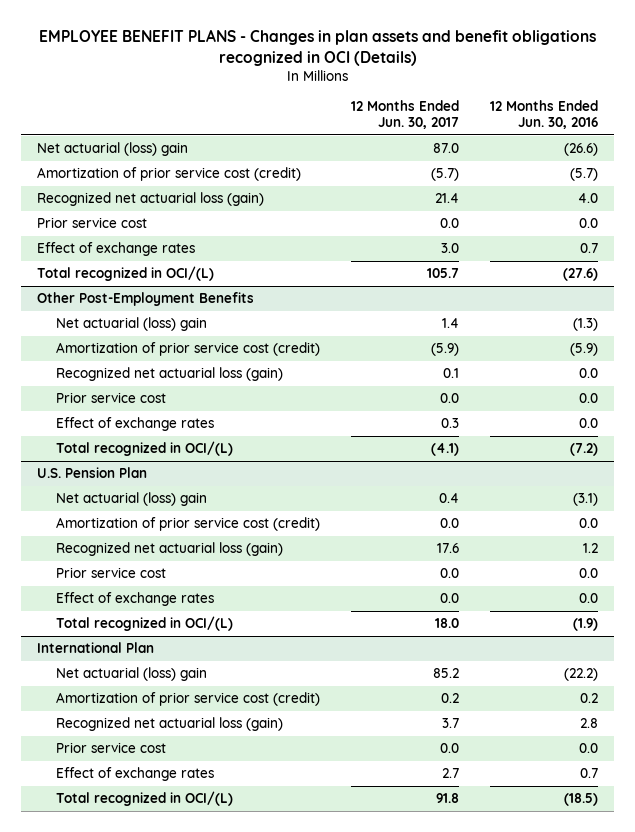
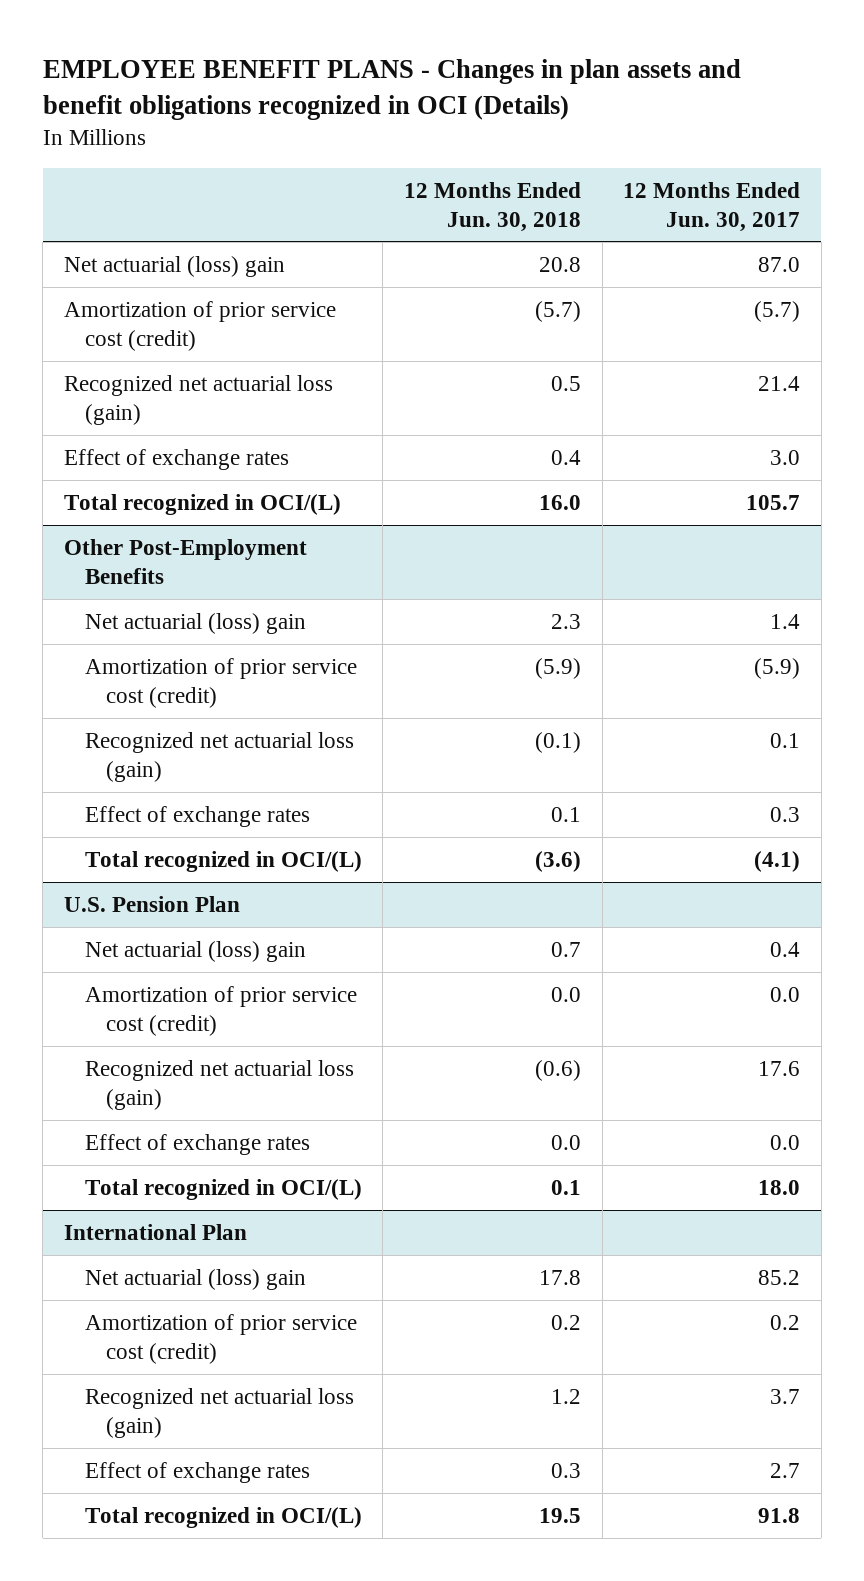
[490,100,599,129] 12 Months Ended Jun. 30, 2016 -> none
none -> [404,181,582,232] 12 Months Ended Jun. 30, 2018
[36,217,147,229] Prior service cost -> none
[55,392,166,404] Prior service cost -> none
[55,567,166,579] Prior service cost -> none
[55,742,166,754] Prior service cost -> none

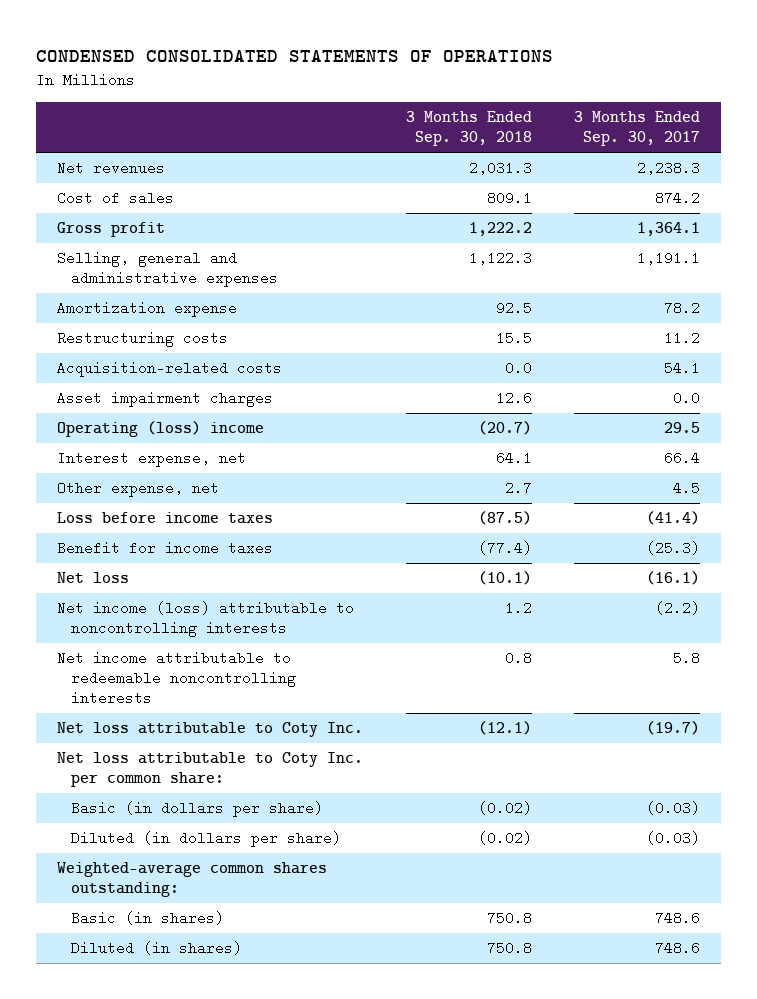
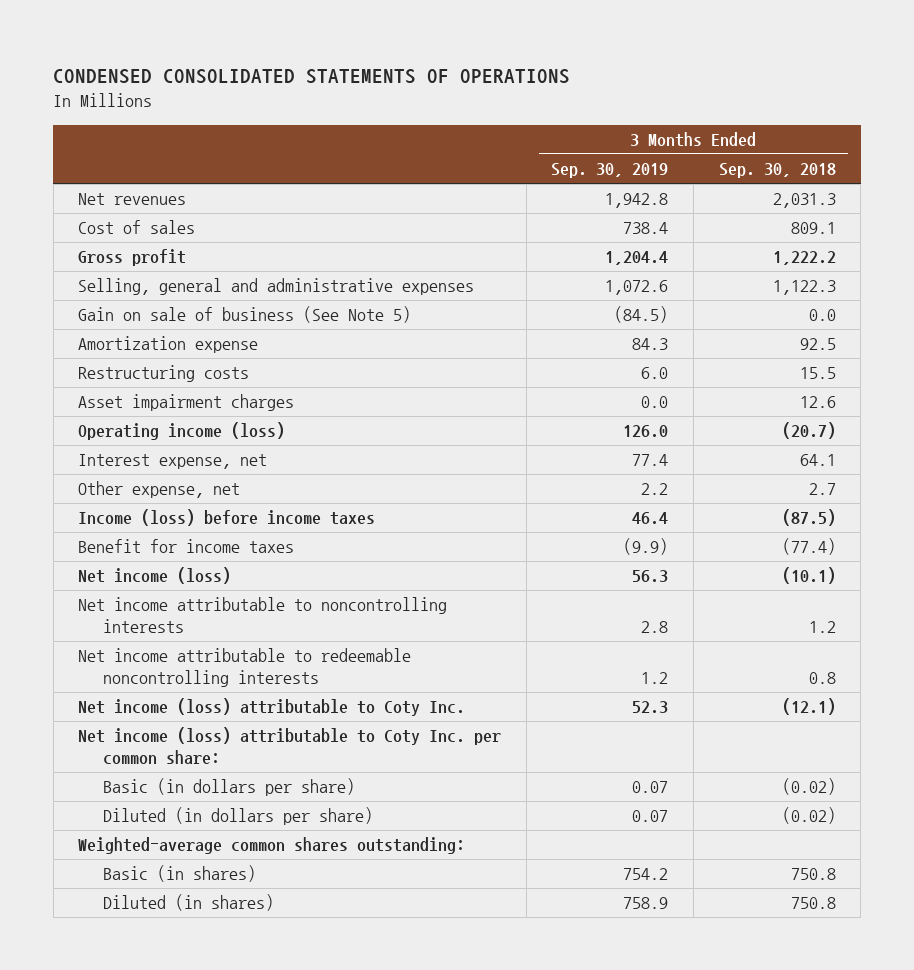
[574,111,701,147] 3 Months Ended Sep. 30, 2017 -> none
none -> [551,163,669,179] Sep. 30, 2019
none -> [78,306,412,324] Gain on sale of business (See Note 5)
[57,361,283,378] Acquisition-related costs -> none
[57,421,265,438] Operating (loss) income -> [78,422,286,441] Operating income (loss)
[57,512,274,525] Loss before income taxes -> [78,509,376,527] Income (loss) before income taxes
[57,572,130,584] Net loss -> [78,567,232,585] Net income (loss)
[57,601,355,638] Net income (loss) attributable to noncontrolling interests -> [78,597,448,634] Net income attributable to noncontrolling interests
[57,722,364,738] Net loss attributable to Coty Inc. -> [78,698,466,717] Net income (loss) attributable to Coty Inc.
[57,752,364,788] Net loss attributable to Coty Inc. per common share: -> [78,727,502,766] Net income (loss) attributable to Coty Inc. per common share:

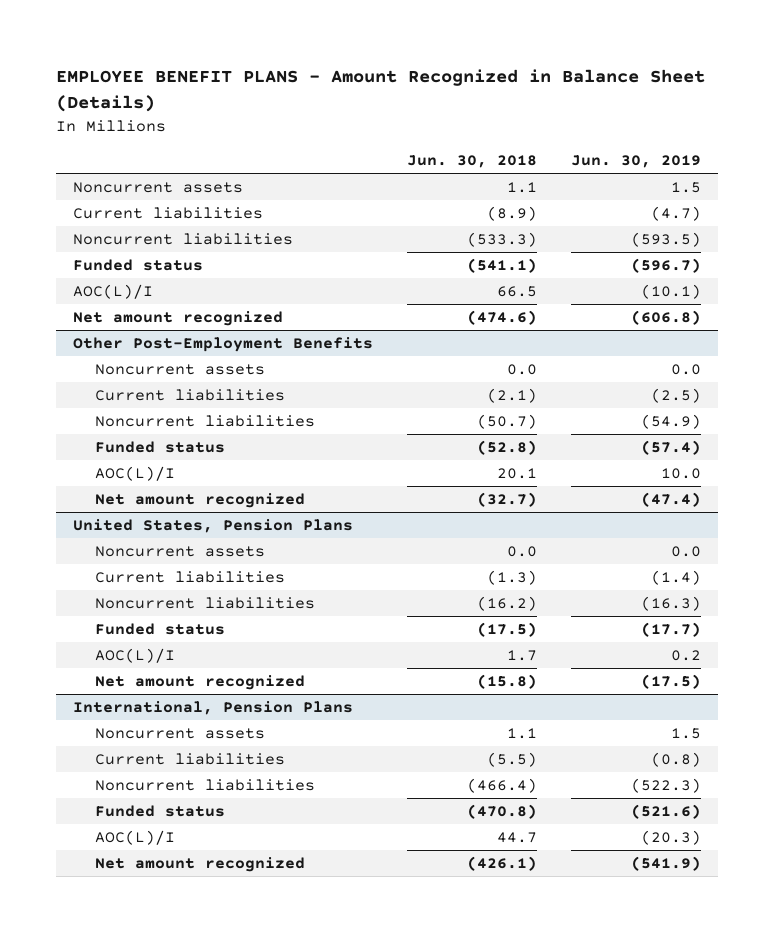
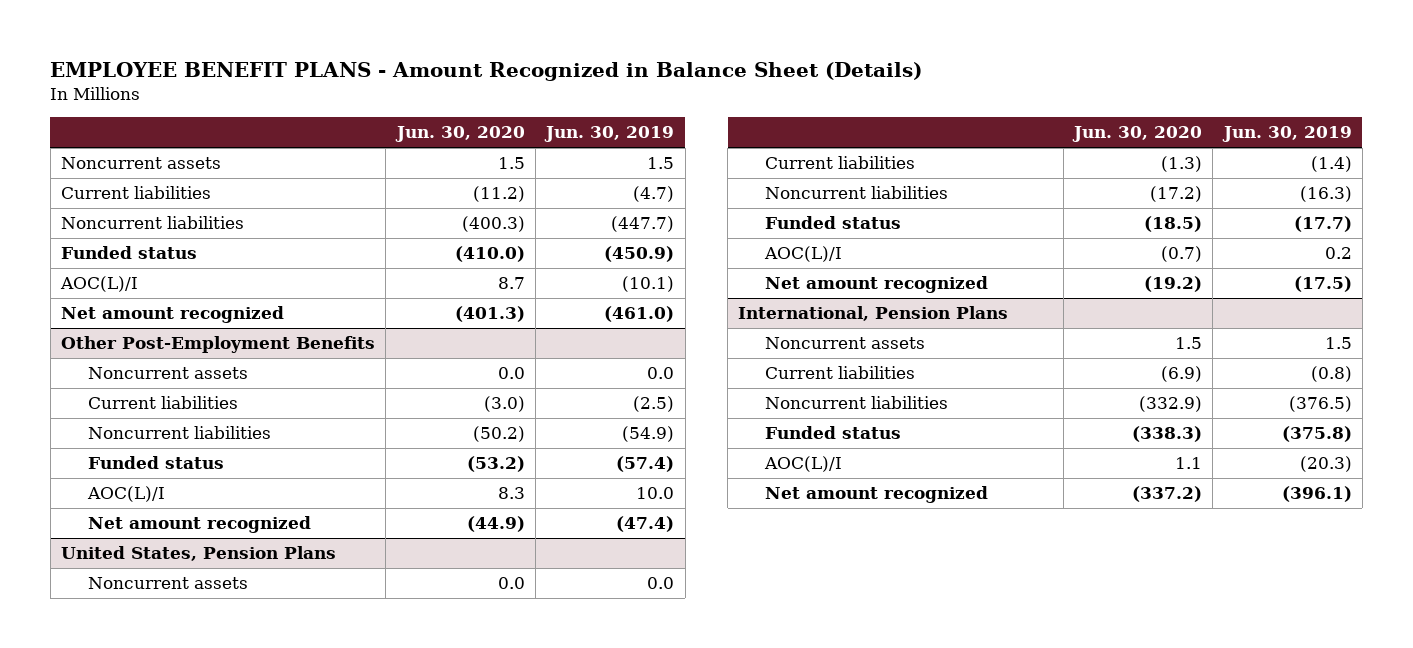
[407,155,538,169] Jun. 30, 2018 -> none
none -> [394,126,525,143] Jun. 30, 2020
[631,231,702,247] (593.5) -> [611,216,675,233] (447.7)
[631,257,702,273] (596.7) -> [604,246,675,263] (450.9)
[631,309,702,325] (606.8) -> [604,306,675,323] (461.0)
[631,777,702,793] (522.3) -> [1288,396,1352,413] (376.5)
[631,803,702,819] (521.6) -> [1281,426,1352,443] (375.8)
[631,855,702,871] (541.9) -> [1281,486,1352,503] (396.1)

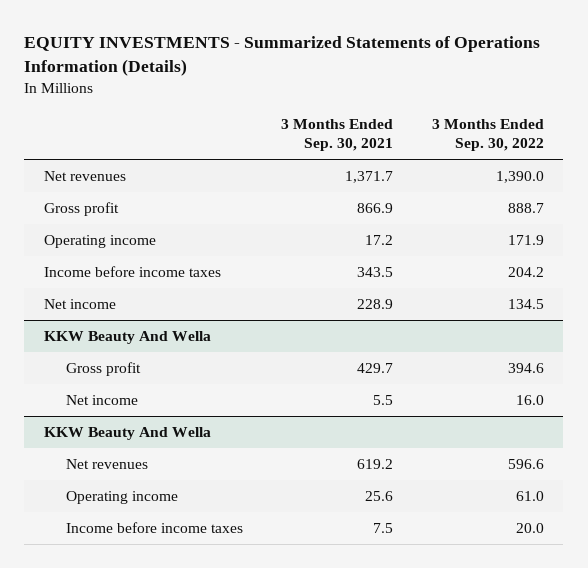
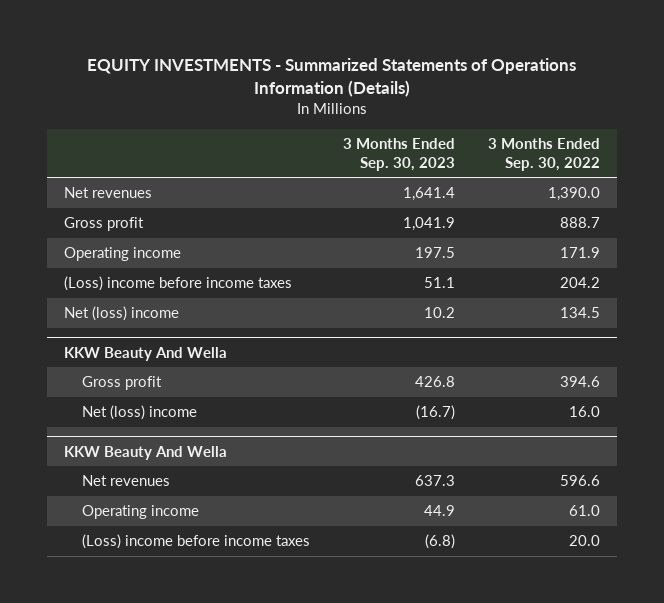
[281,118,394,152] 3 Months Ended Sep. 30, 2021 -> none
none -> [342,137,455,171] 3 Months Ended Sep. 30, 2023
[43,265,221,277] Income before income taxes -> [64,276,293,292] (Loss) income before income taxes
[43,298,116,309] Net income -> [64,306,180,322] Net (loss) income
[65,394,138,405] Net income -> [81,405,197,421] Net (loss) income
[65,521,243,533] Income before income taxes -> [81,534,310,550] (Loss) income before income taxes

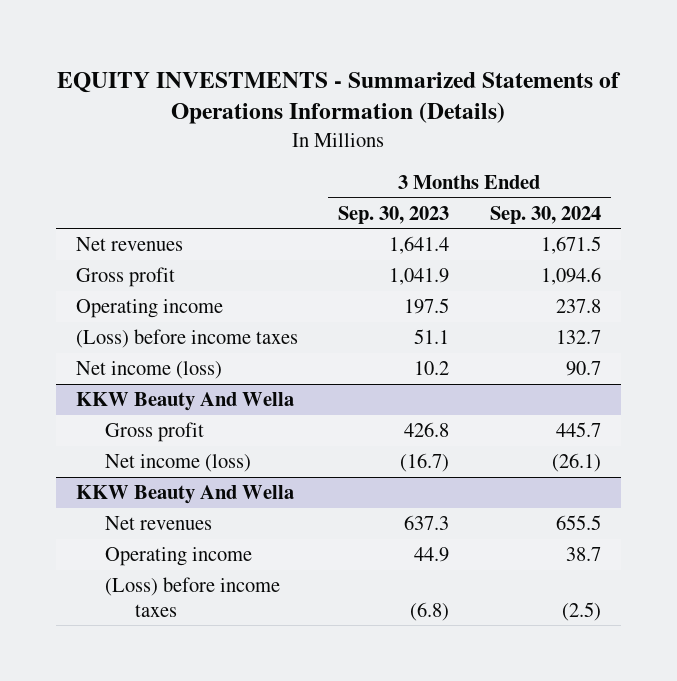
[488,137,601,171] 3 Months Ended Sep. 30, 2022 -> none
none -> [489,205,601,224] Sep. 30, 2024
[64,276,293,292] (Loss) income before income taxes -> [76,328,299,348] (Loss) before income taxes
[64,306,180,322] Net (loss) income -> [76,360,223,379] Net income (loss)
[81,405,197,421] Net (loss) income -> [105,453,252,472] Net income (loss)
[81,534,310,550] (Loss) income before income taxes -> [105,576,281,617] (Loss) before income taxes

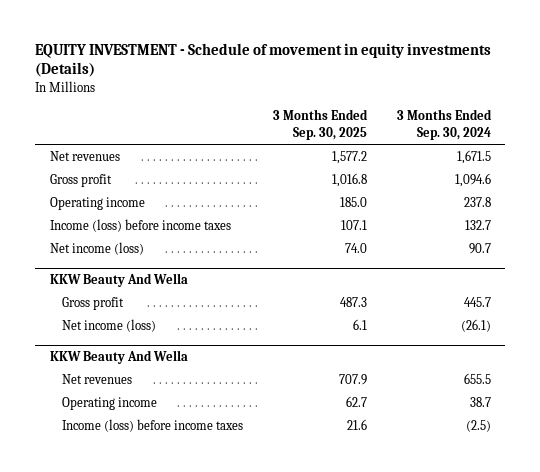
[57,71,622,125] EQUITY INVESTMENTS - Summarized Statements of Operations Information (Details) -> [34,42,491,78] EQUITY INVESTMENT - Schedule of movement in equity investments (Details)
[338,205,450,224] Sep. 30, 2023 -> none
none -> [273,109,369,140] 3 Months Ended Sep. 30, 2025
[76,328,299,348] (Loss) before income taxes -> [49,218,231,232] Income (loss) before income taxes
[105,576,281,617] (Loss) before income taxes -> [62,418,244,432] Income (loss) before income taxes

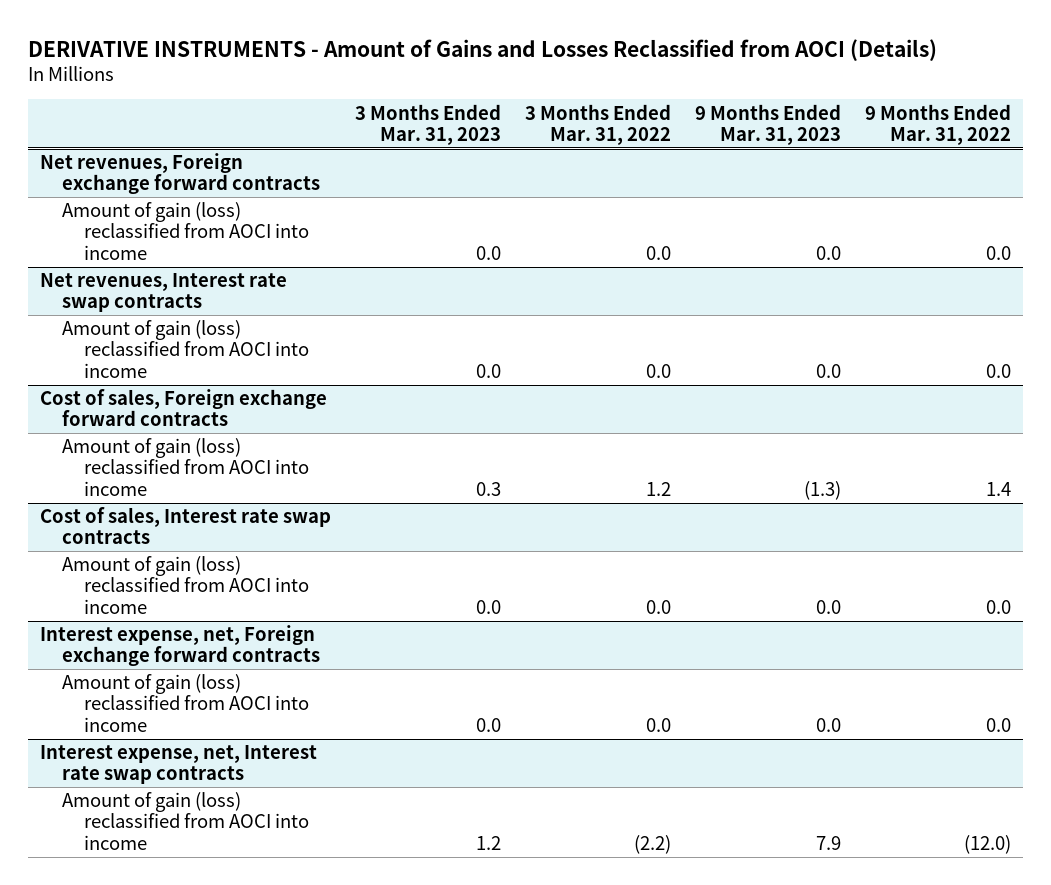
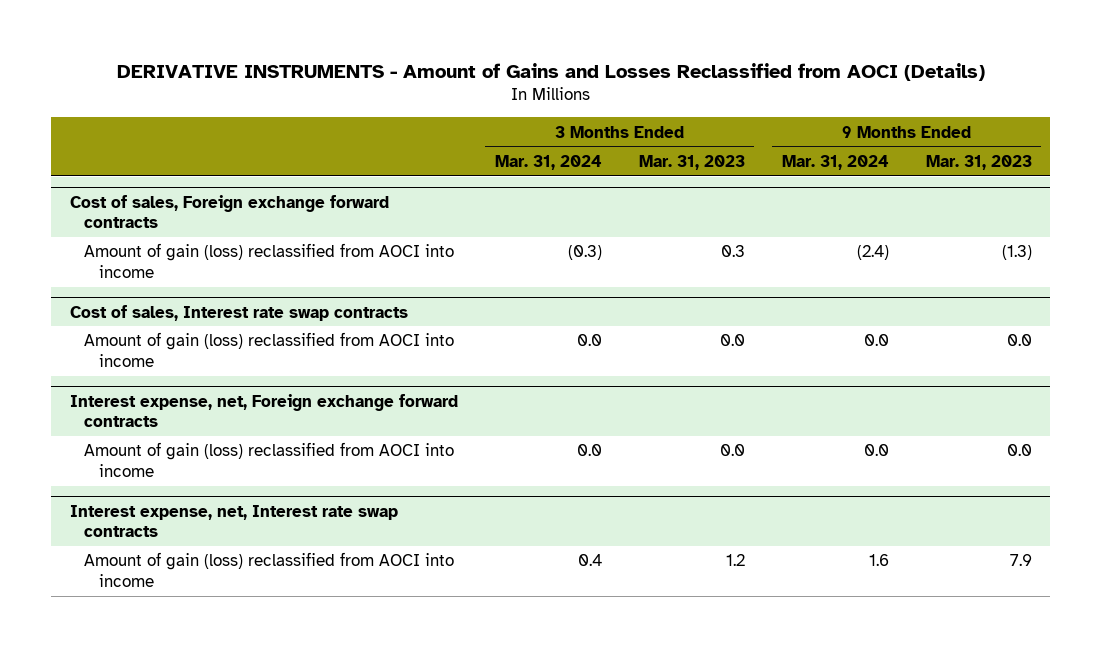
[525,103,672,145] 3 Months Ended Mar. 31, 2022 -> none
[864,103,1011,145] 9 Months Ended Mar. 31, 2022 -> none
none -> [494,155,602,171] Mar. 31, 2024
none -> [781,155,889,171] Mar. 31, 2024
[40,153,321,195] Net revenues, Foreign exchange forward contracts -> none
[62,202,310,260] Amount of gain (loss) reclassified from AOCI into income -> none
[40,273,288,313] Net revenues, Interest rate swap contracts -> none
[62,320,310,378] Amount of gain (loss) reclassified from AOCI into income -> none

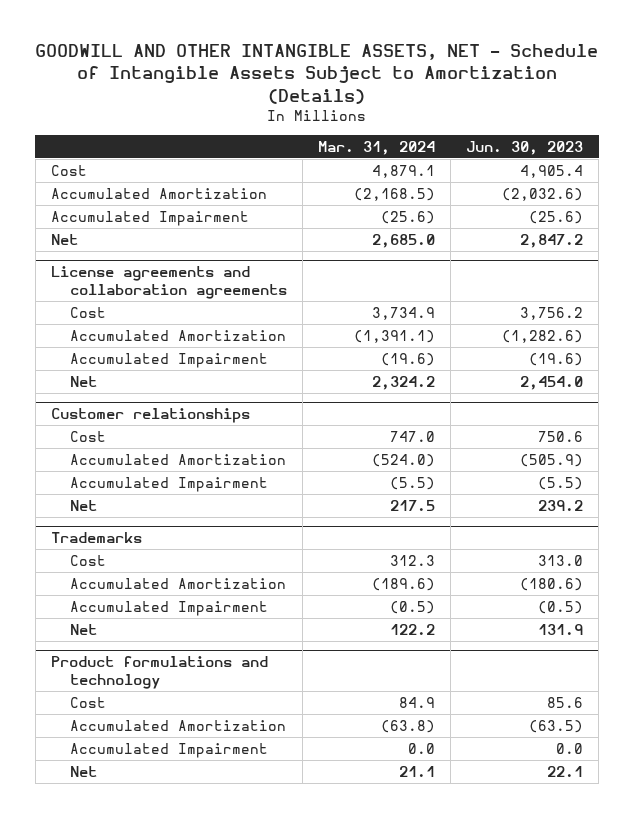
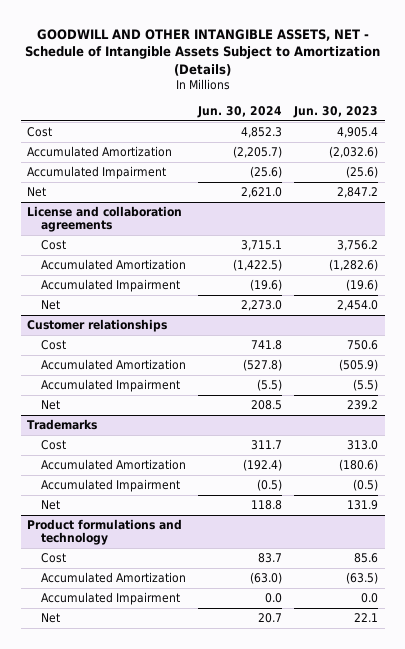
[318,140,436,155] Mar. 31, 2024 -> none
none -> [197,106,283,119] Jun. 30, 2024
[50,265,287,300] License agreements and collaboration agreements -> [26,206,182,233] License and collaboration agreements

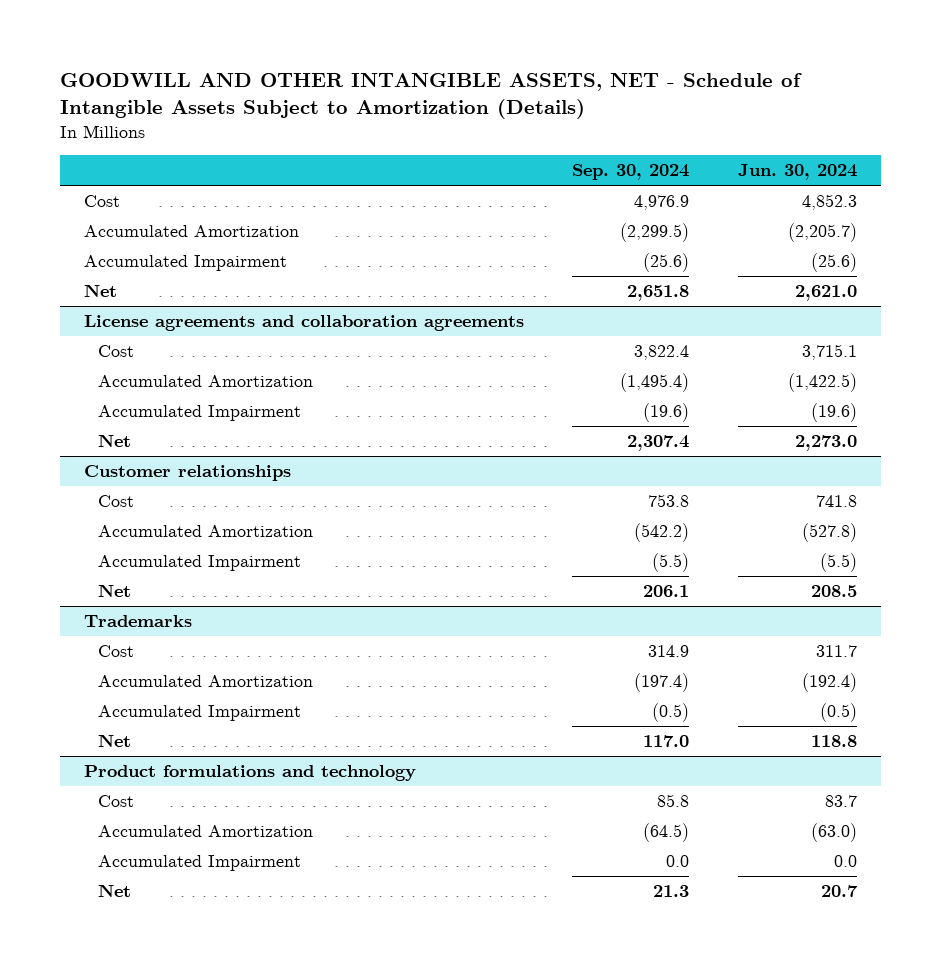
[293,106,379,119] Jun. 30, 2023 -> none
none -> [572,164,690,181] Sep. 30, 2024
[26,206,182,233] License and collaboration agreements -> [84,315,525,332] License agreements and collaboration agreements

